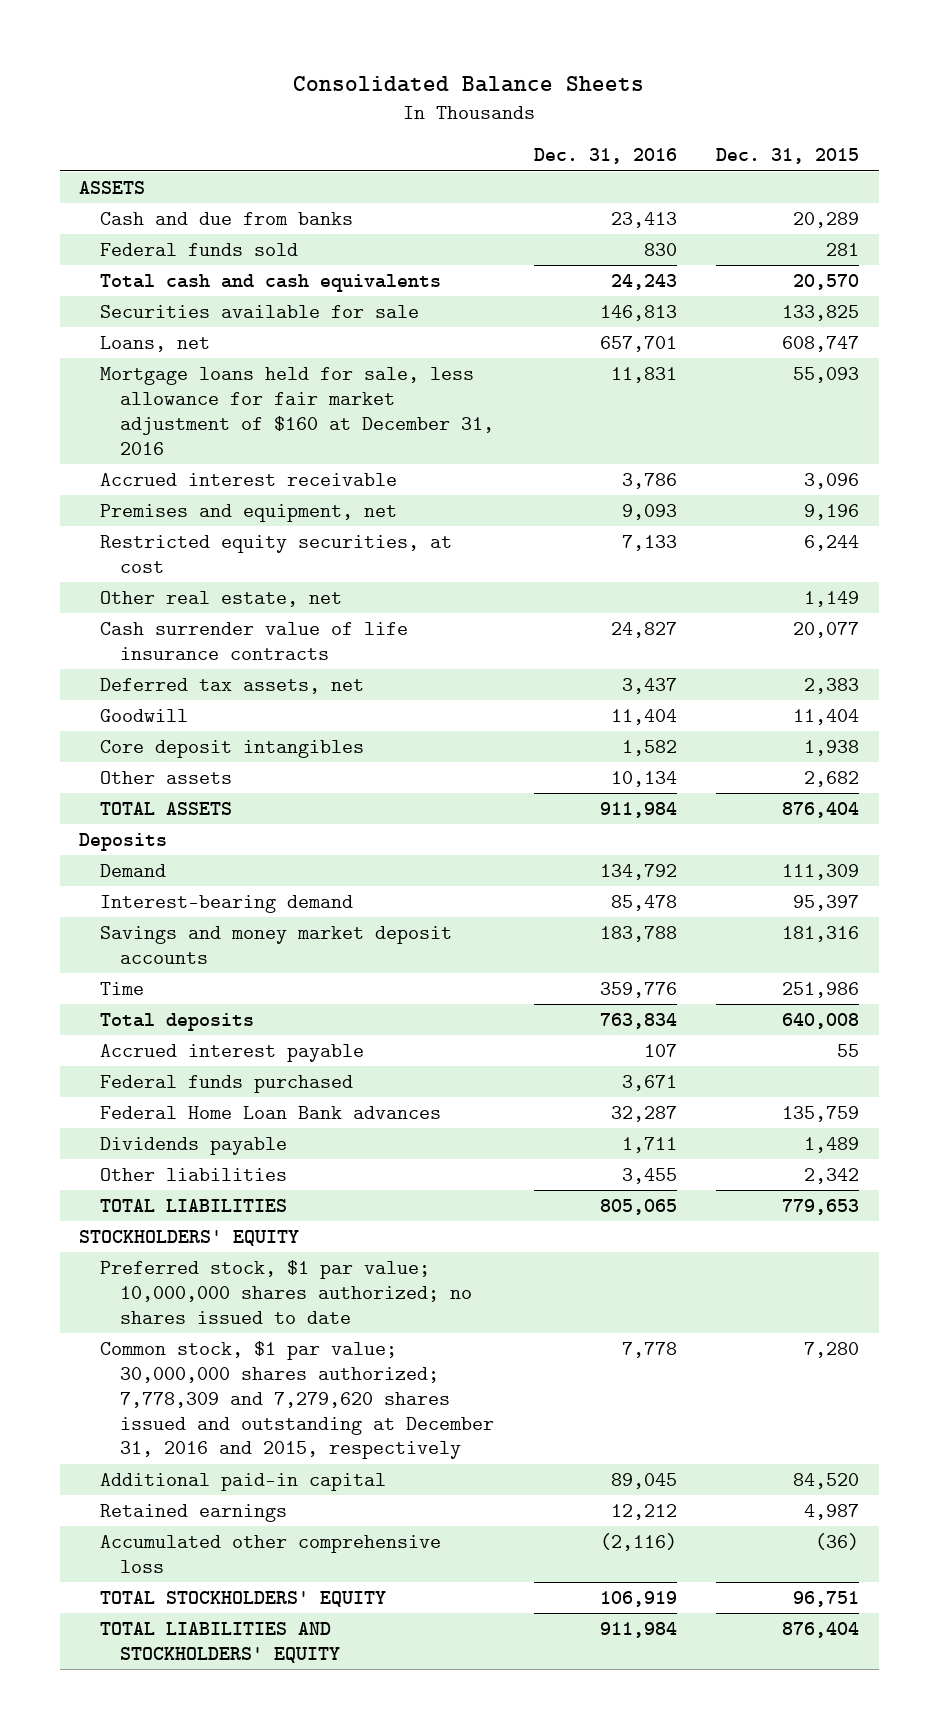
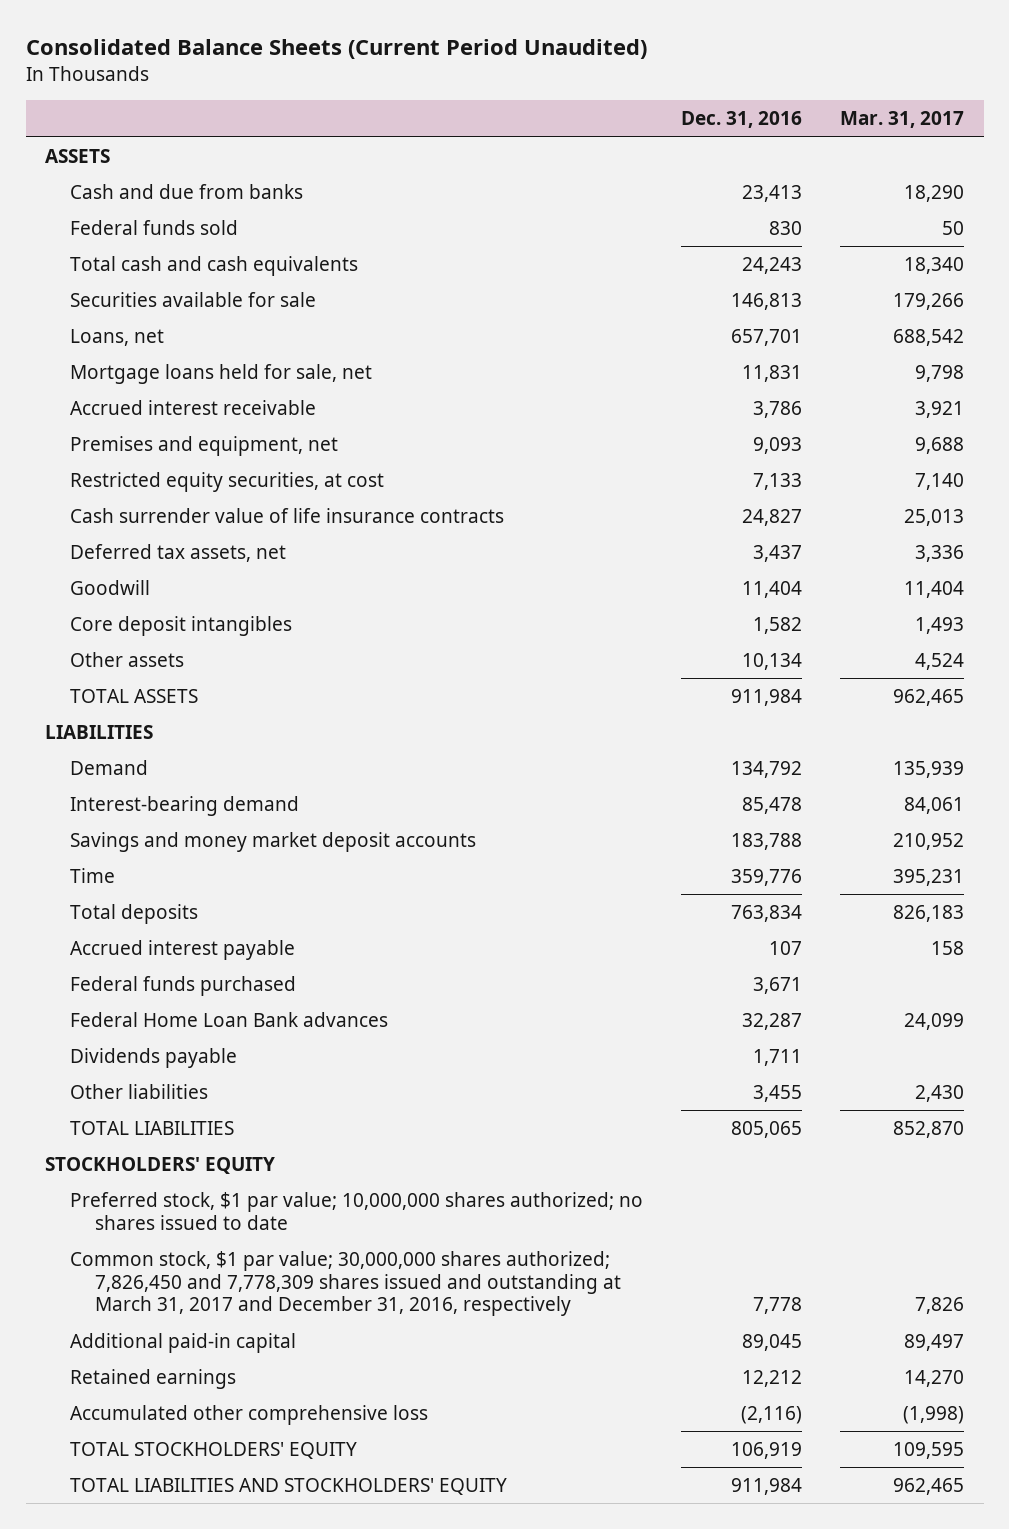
[293,76,645,93] Consolidated Balance Sheets -> [25,39,647,60] Consolidated Balance Sheets (Current Period Unaudited)
[716,148,860,165] Dec. 31, 2015 -> none
none -> [840,111,965,129] Mar. 31, 2017
[99,366,495,455] Mortgage loans held for sale, less allowance for fair market adjustment of $160 at December 31, 2016 -> [69,364,372,385] Mortgage loans held for sale, net
[99,590,342,607] Other real estate, net -> none
[79,832,168,851] Deposits -> none
none -> [44,725,153,740] LIABILITIES
[99,1340,495,1460] Common stock, $1 par value; 30,000,000 shares authorized; 7,778,309 and 7,279,620 shares issued and outstanding at December 31, 2016 and 2015, respectively -> [69,1251,621,1317] Common stock, $1 par value; 30,000,000 shares authorized; 7,826,450 and 7,778,309 shares issued and outstanding at March 31, 2017 and December 31, 2016, respectively

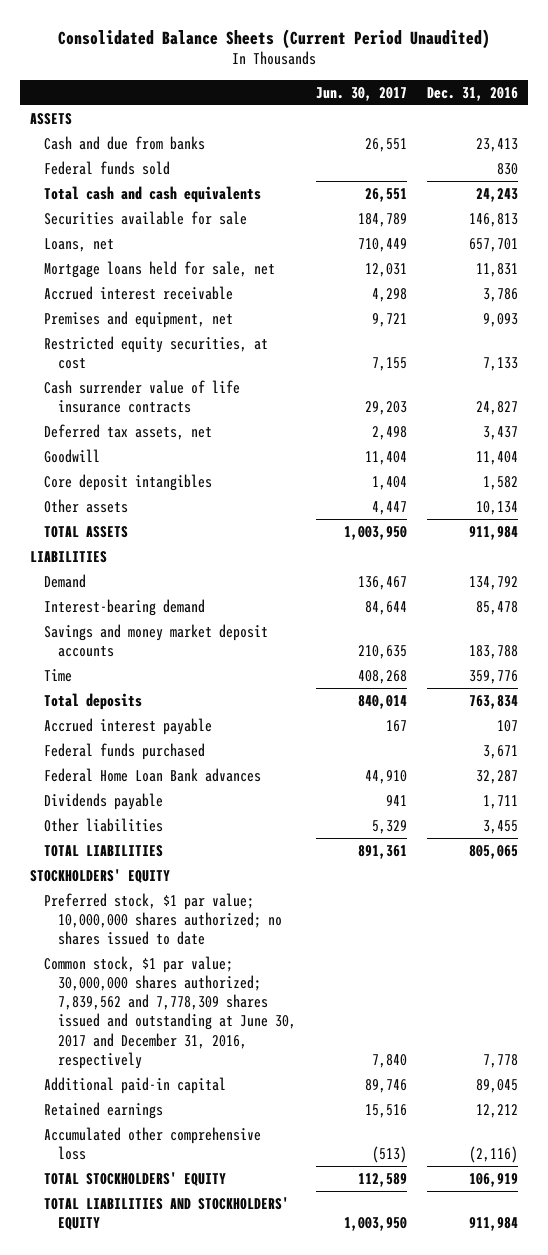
[840,111,965,129] Mar. 31, 2017 -> none
none -> [316,86,408,101] Jun. 30, 2017
[69,1251,621,1317] Common stock, $1 par value; 30,000,000 shares authorized; 7,826,450 and 7,778,309 shares issued and outstanding at March 31, 2017 and December 31, 2016, respectively -> [44,955,297,1069] Common stock, $1 par value; 30,000,000 shares authorized; 7,839,562 and 7,778,309 shares issued and outstanding at June 30, 2017 and December 31, 2016, respectively

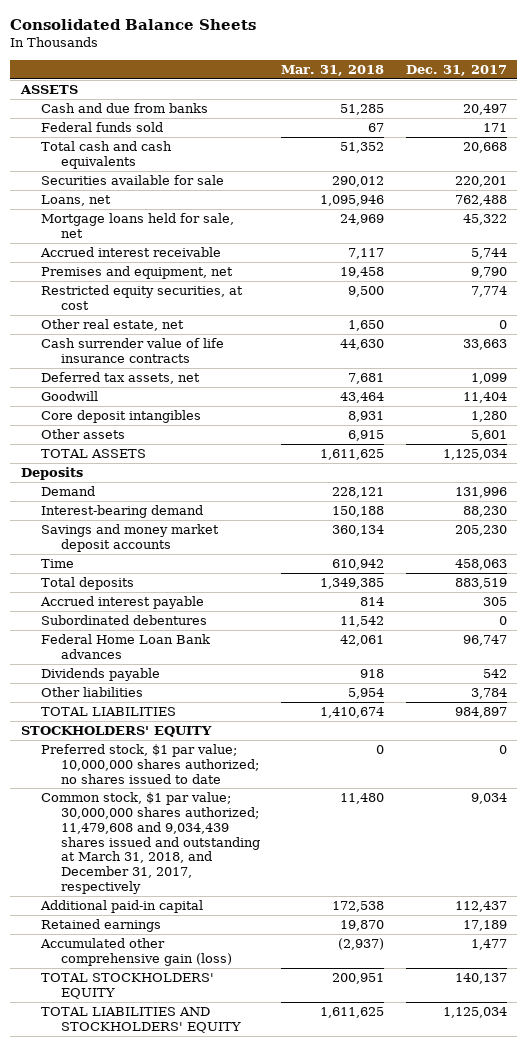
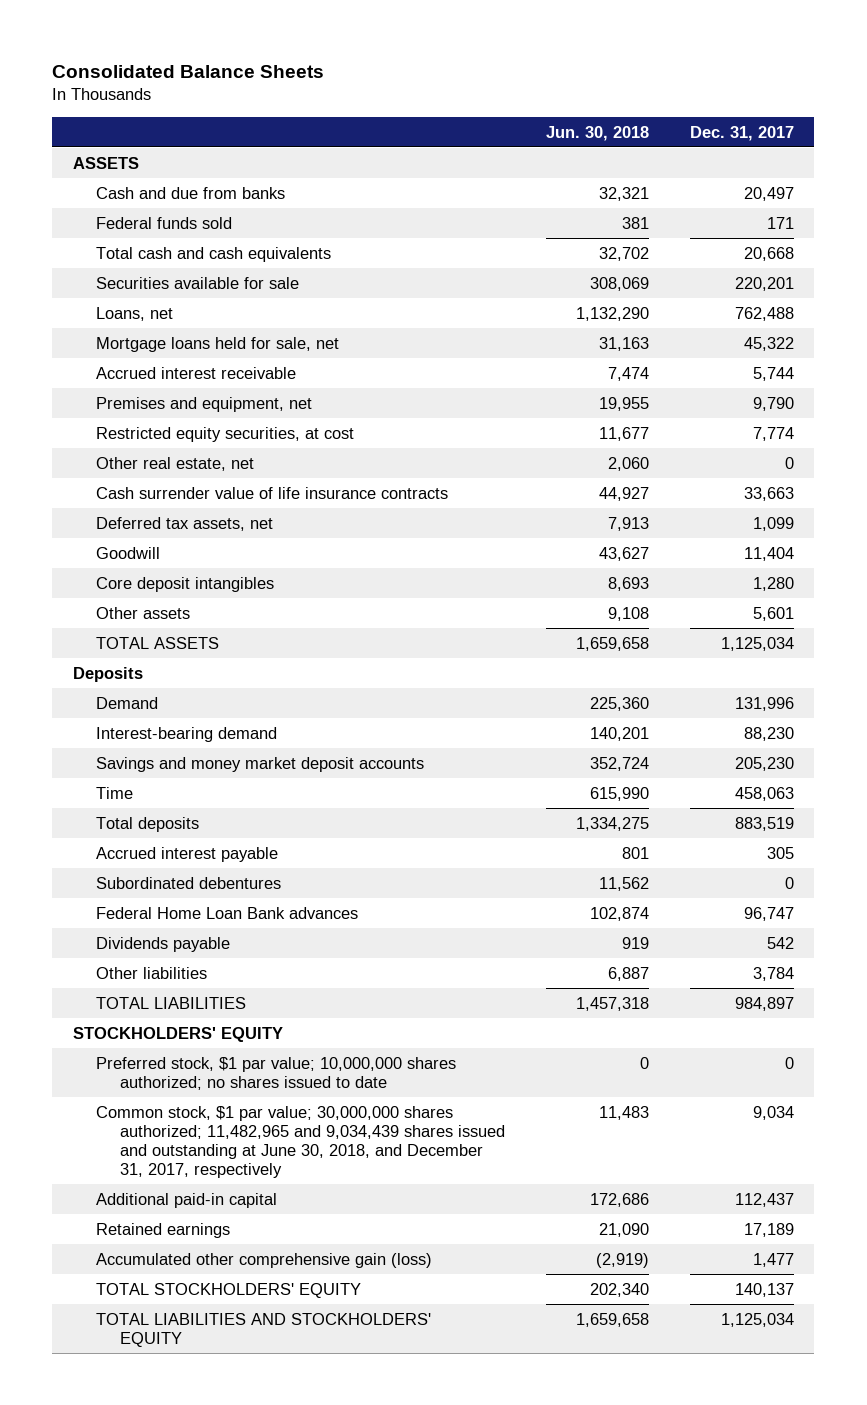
[281,64,385,76] Mar. 31, 2018 -> none
none -> [545,125,649,141] Jun. 30, 2018
[41,792,261,894] Common stock, $1 par value; 30,000,000 shares authorized; 11,479,608 and 9,034,439 shares issued and outstanding at March 31, 2018, and December 31, 2017, respectively -> [96,1105,505,1179] Common stock, $1 par value; 30,000,000 shares authorized; 11,482,965 and 9,034,439 shares issued and outstanding at June 30, 2018, and December 31, 2017, respectively

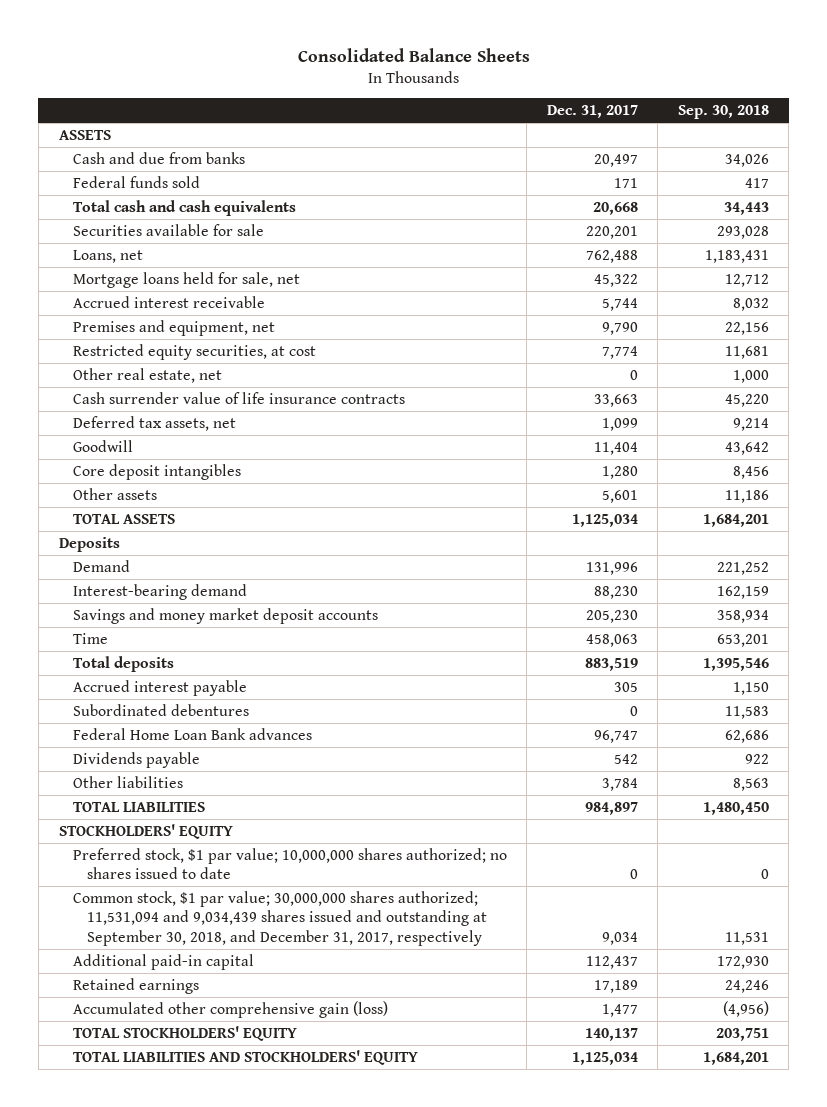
[545,125,649,141] Jun. 30, 2018 -> none
none -> [677,105,769,120] Sep. 30, 2018
[96,1105,505,1179] Common stock, $1 par value; 30,000,000 shares authorized; 11,482,965 and 9,034,439 shares issued and outstanding at June 30, 2018, and December 31, 2017, respectively -> [72,890,488,946] Common stock, $1 par value; 30,000,000 shares authorized; 11,531,094 and 9,034,439 shares issued and outstanding at September 30, 2018, and December 31, 2017, respectively

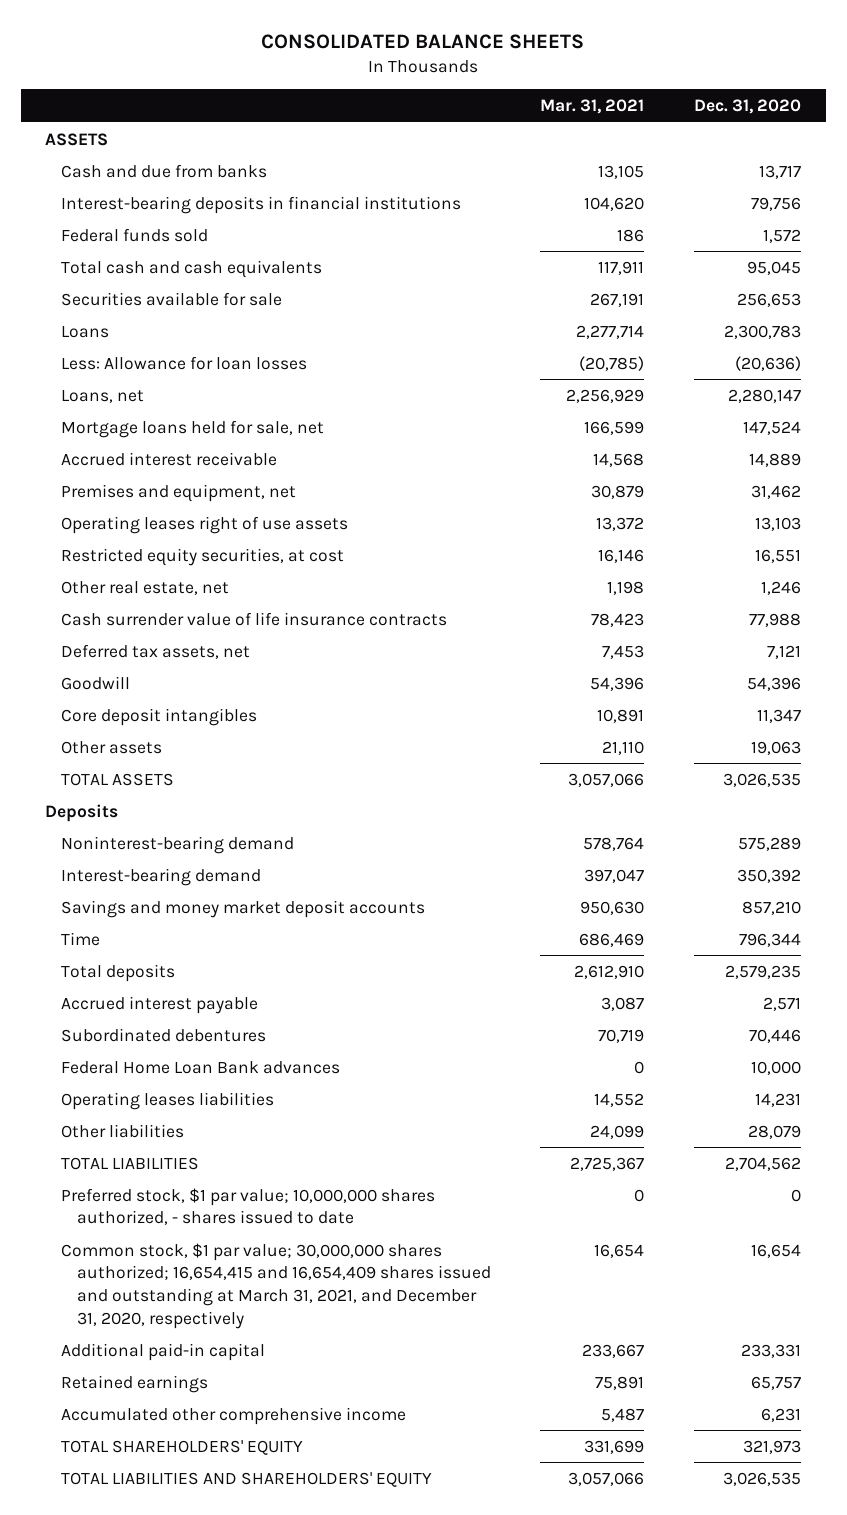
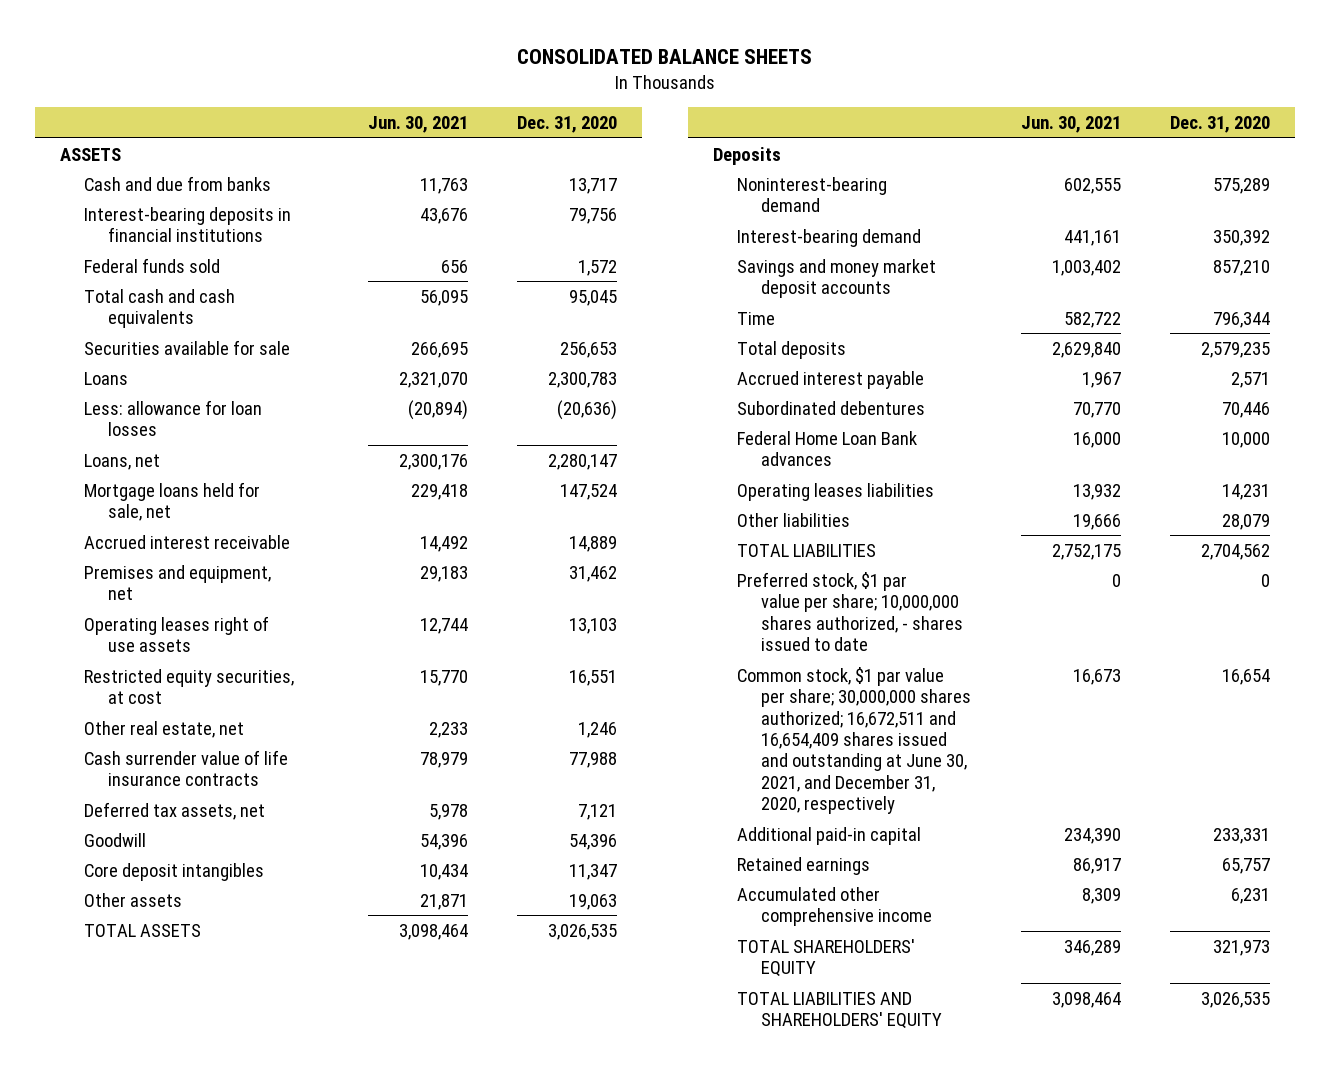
[540,98,645,114] Mar. 31, 2021 -> none
none -> [367,116,468,134] Jun. 30, 2021
[61,355,308,370] Less: Allowance for loan losses -> [84,399,263,437] Less: allowance for loan losses
[61,1187,436,1226] Preferred stock, $1 par value; 10,000,000 shares authorized, - shares issued to date -> [737,571,964,652] Preferred stock, $1 par value per share; 10,000,000 shares authorized, - shares issued to date
[61,1242,491,1329] Common stock, $1 par value; 30,000,000 shares authorized; 16,654,415 and 16,654,409 shares issued and outstanding at March 31, 2021, and December 31, 2020, respectively -> [737,666,972,815] Common stock, $1 par value per share; 30,000,000 shares authorized; 16,672,511 and 16,654,409 shares issued and outstanding at June 30, 2021, and December 31, 2020, respectively

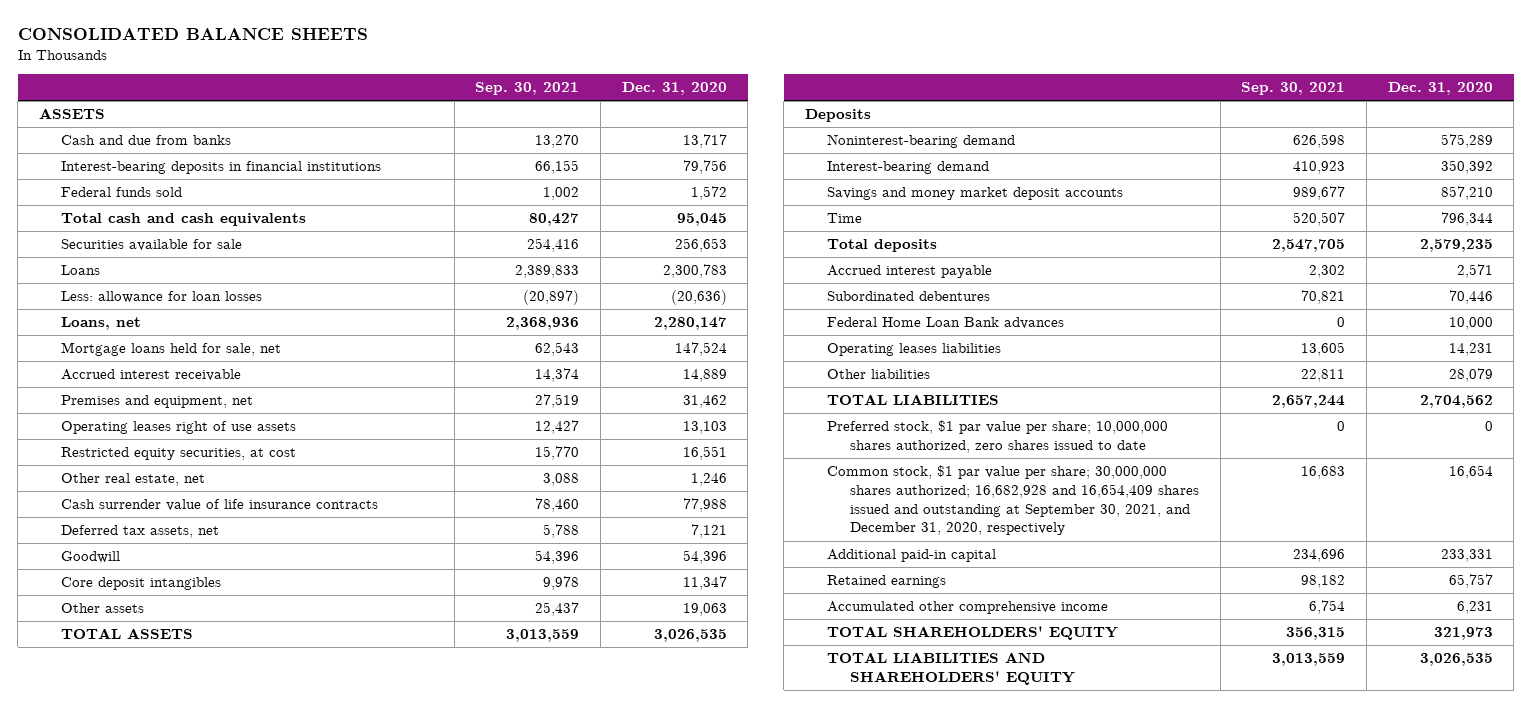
[367,116,468,134] Jun. 30, 2021 -> none
none -> [475,82,580,96] Sep. 30, 2021
[737,571,964,652] Preferred stock, $1 par value per share; 10,000,000 shares authorized, - shares issued to date -> [827,420,1169,453] Preferred stock, $1 par value per share; 10,000,000 shares authorized, zero shares issued to date
[737,666,972,815] Common stock, $1 par value per share; 30,000,000 shares authorized; 16,672,511 and 16,654,409 shares issued and outstanding at June 30, 2021, and December 31, 2020, respectively -> [827,465,1200,536] Common stock, $1 par value per share; 30,000,000 shares authorized; 16,682,928 and 16,654,409 shares issued and outstanding at September 30, 2021, and December 31, 2020, respectively

